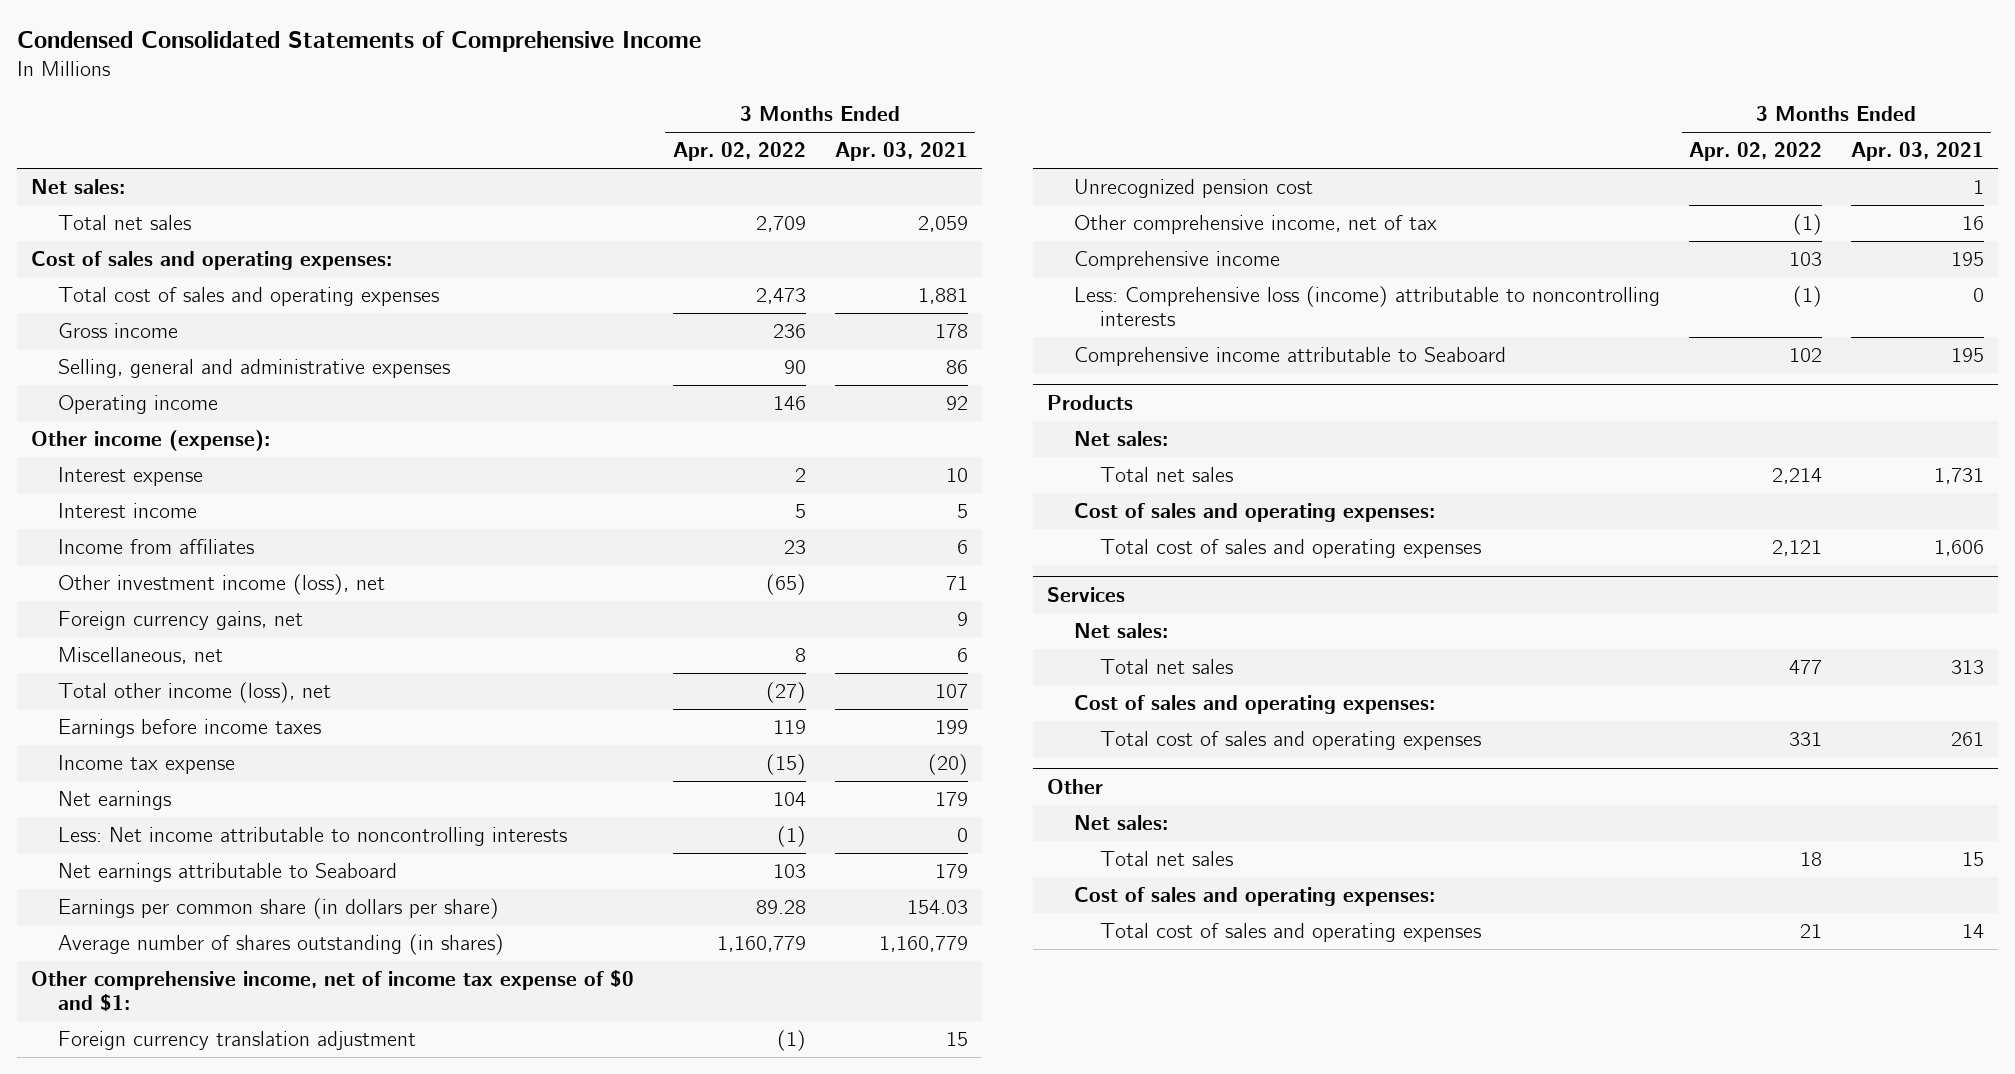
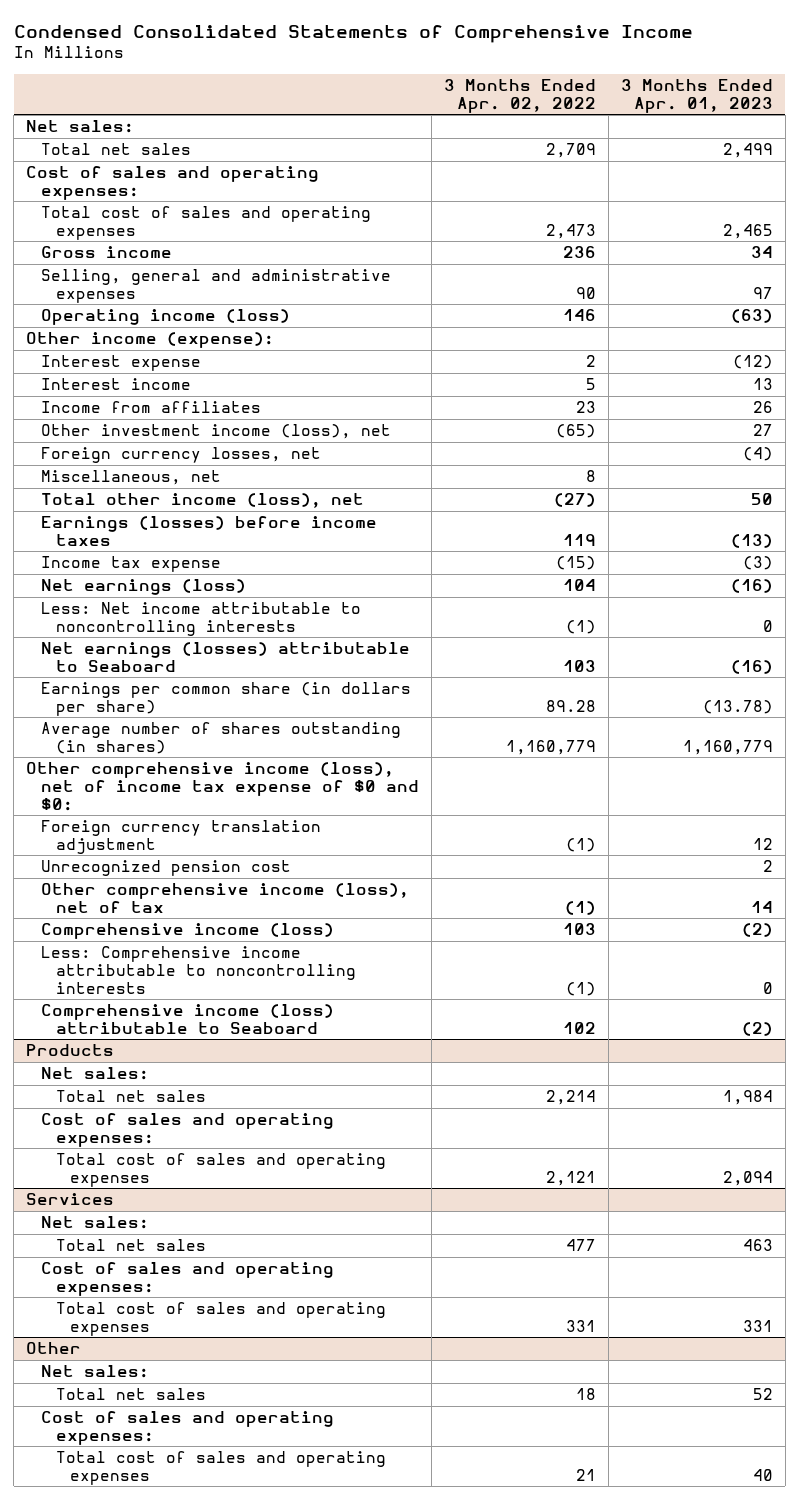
[834,142,968,162] Apr. 03, 2021 -> none
none -> [620,78,773,113] 3 Months Ended Apr. 01, 2023
[57,395,218,415] Operating income -> [40,309,290,326] Operating income (loss)
[57,611,303,631] Foreign currency gains, net -> [40,447,321,464] Foreign currency losses, net
[57,719,321,739] Earnings before income taxes -> [40,516,377,546] Earnings (losses) before income taxes
[57,791,171,811] Net earnings -> [40,579,246,596] Net earnings (loss)
[57,863,397,883] Net earnings attributable to Seaboard -> [40,642,410,672] Net earnings (losses) attributable to Seaboard
[31,970,635,1012] Other comprehensive income, net of income tax expense of $0 and $1: -> [26,762,419,811] Other comprehensive income (loss), net of income tax expense of $0 and $0:
[1073,215,1437,235] Other comprehensive income, net of tax -> [40,883,409,913] Other comprehensive income (loss), net of tax
[1073,251,1280,271] Comprehensive income -> [40,923,334,940] Comprehensive income (loss)
[1073,286,1660,327] Less: Comprehensive loss (income) attributable to noncontrolling interests -> [40,946,356,994] Less: Comprehensive income attributable to noncontrolling interests
[1073,347,1506,367] Comprehensive income attributable to Seaboard -> [40,1004,334,1034] Comprehensive income (loss) attributable to Seaboard

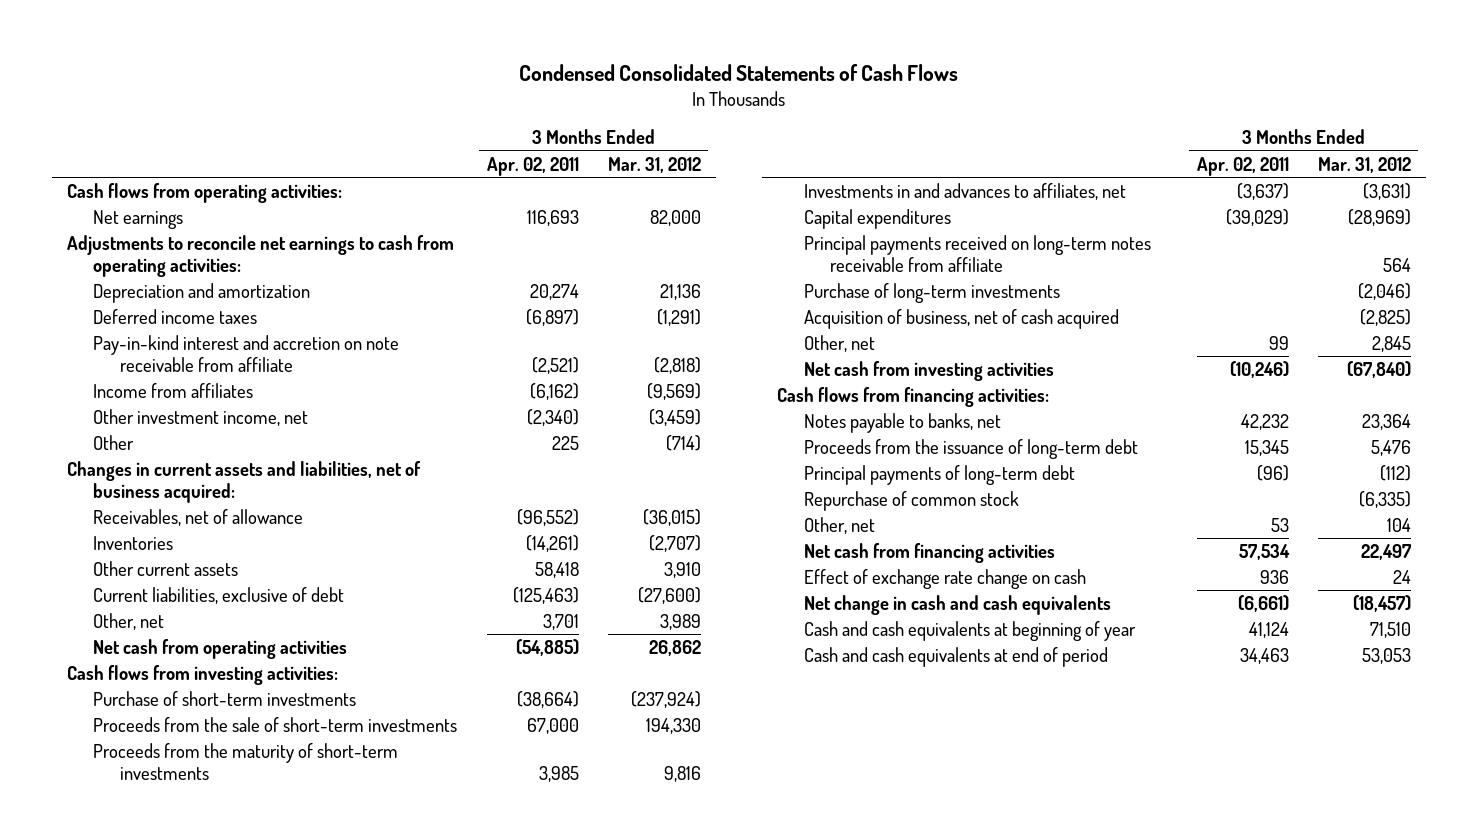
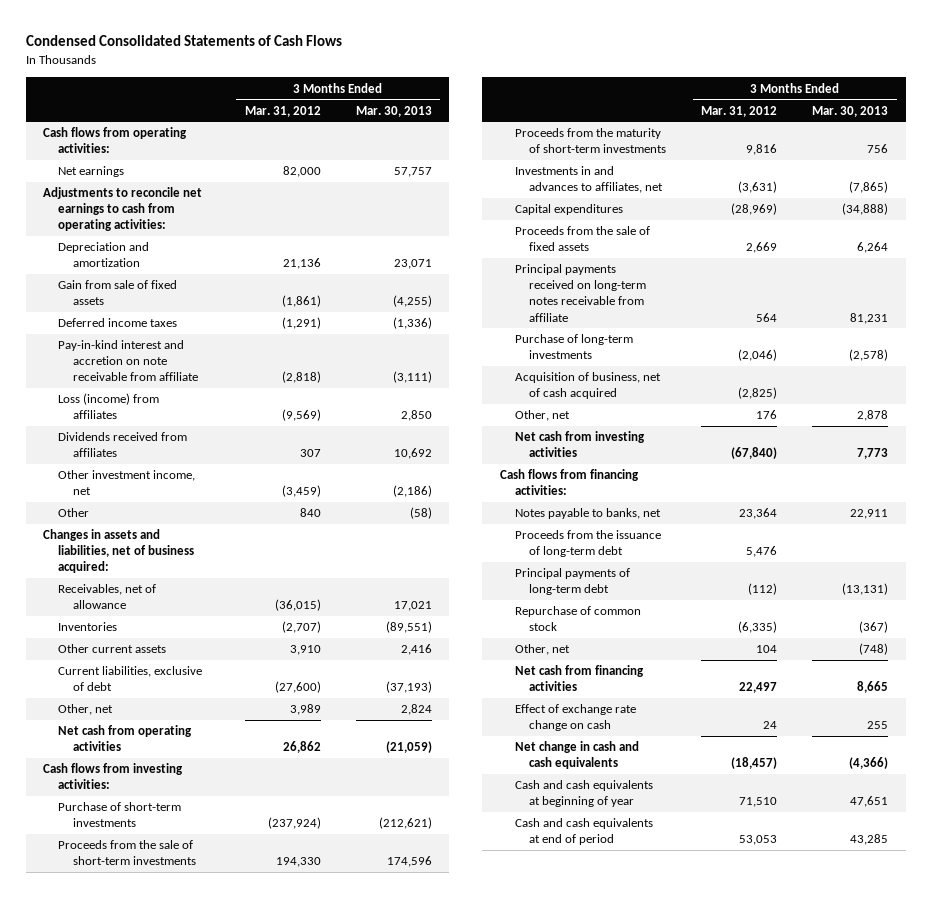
[486,156,579,176] Apr. 02, 2011 -> none
none -> [355,105,432,117] Mar. 30, 2013
none -> [57,280,177,306] Gain from sale of fixed assets
[93,382,254,398] Income from affiliates -> [57,393,159,420] Loss (income) from affiliates
none -> [57,432,187,458] Dividends received from affiliates
[666,434,702,451] (714) -> [299,508,321,518] 840
[66,460,421,503] Changes in current assets and liabilities, net of business acquired: -> [43,529,194,574] Changes in assets and liabilities, net of business acquired:
none -> [514,226,650,252] Proceeds from the sale of fixed assets
[1372,335,1412,352] 2,845 -> [756,410,778,420] 176

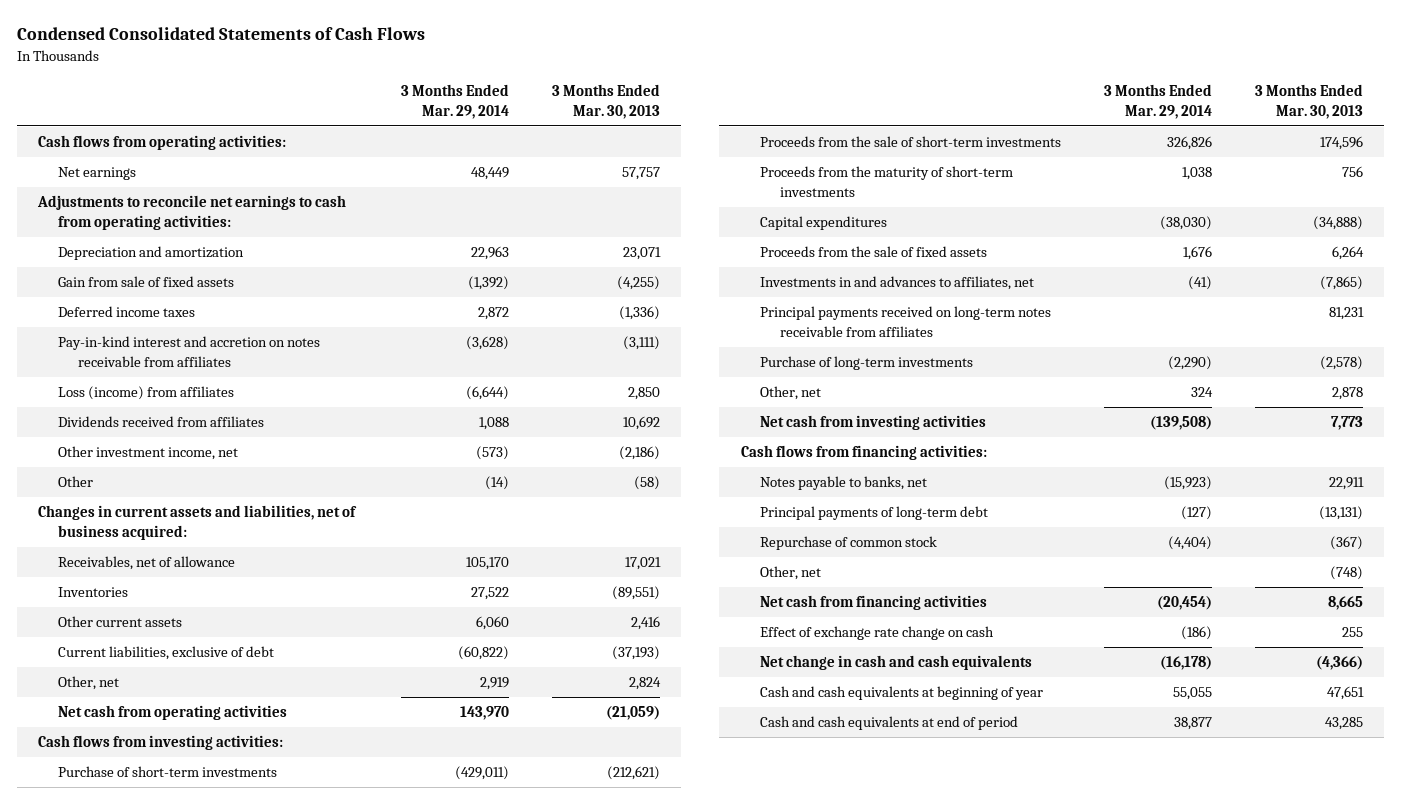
[244,105,321,117] Mar. 31, 2012 -> none
none -> [401,84,510,119] 3 Months Ended Mar. 29, 2014
[57,340,198,382] Pay-in-kind interest and accretion on note receivable from affiliate -> [57,336,320,367] Pay-in-kind interest and accretion on notes receivable from affiliates
[43,529,194,574] Changes in assets and liabilities, net of business acquired: -> [37,505,357,540] Changes in current assets and liabilities, net of business acquired:
[514,166,664,194] Investments in and advances to affiliates, net -> [760,276,1035,291] Investments in and advances to affiliates, net
[514,264,647,322] Principal payments received on long-term notes receivable from affiliate -> [760,306,1052,337] Principal payments received on long-term notes receivable from affiliates
[514,372,661,400] Acquisition of business, net of cash acquired -> none
[514,530,661,558] Proceeds from the issuance of long-term debt -> none

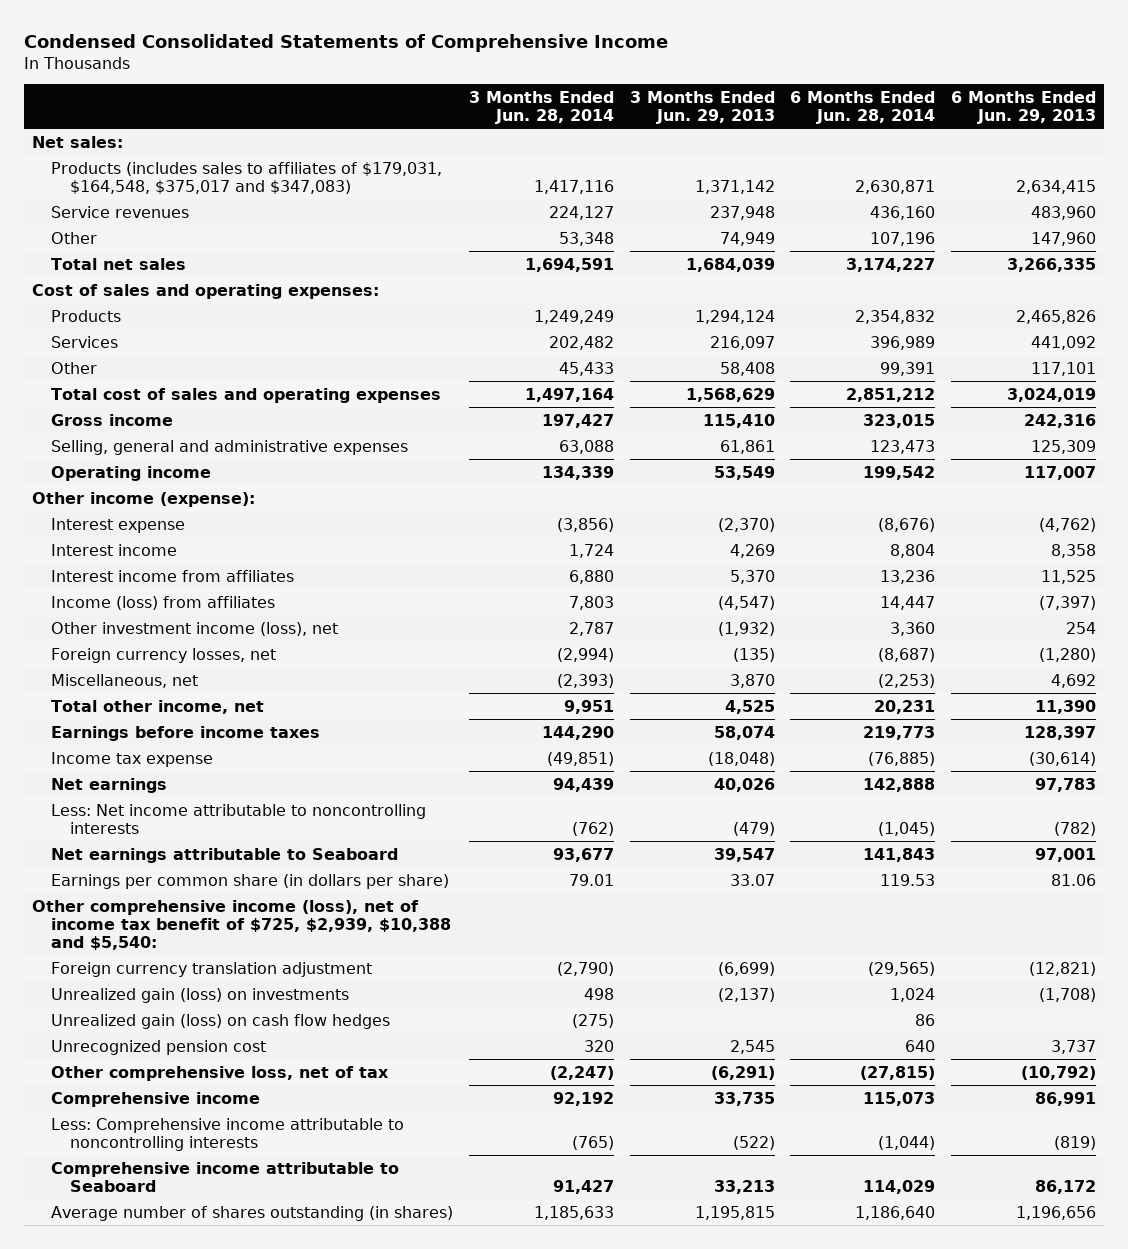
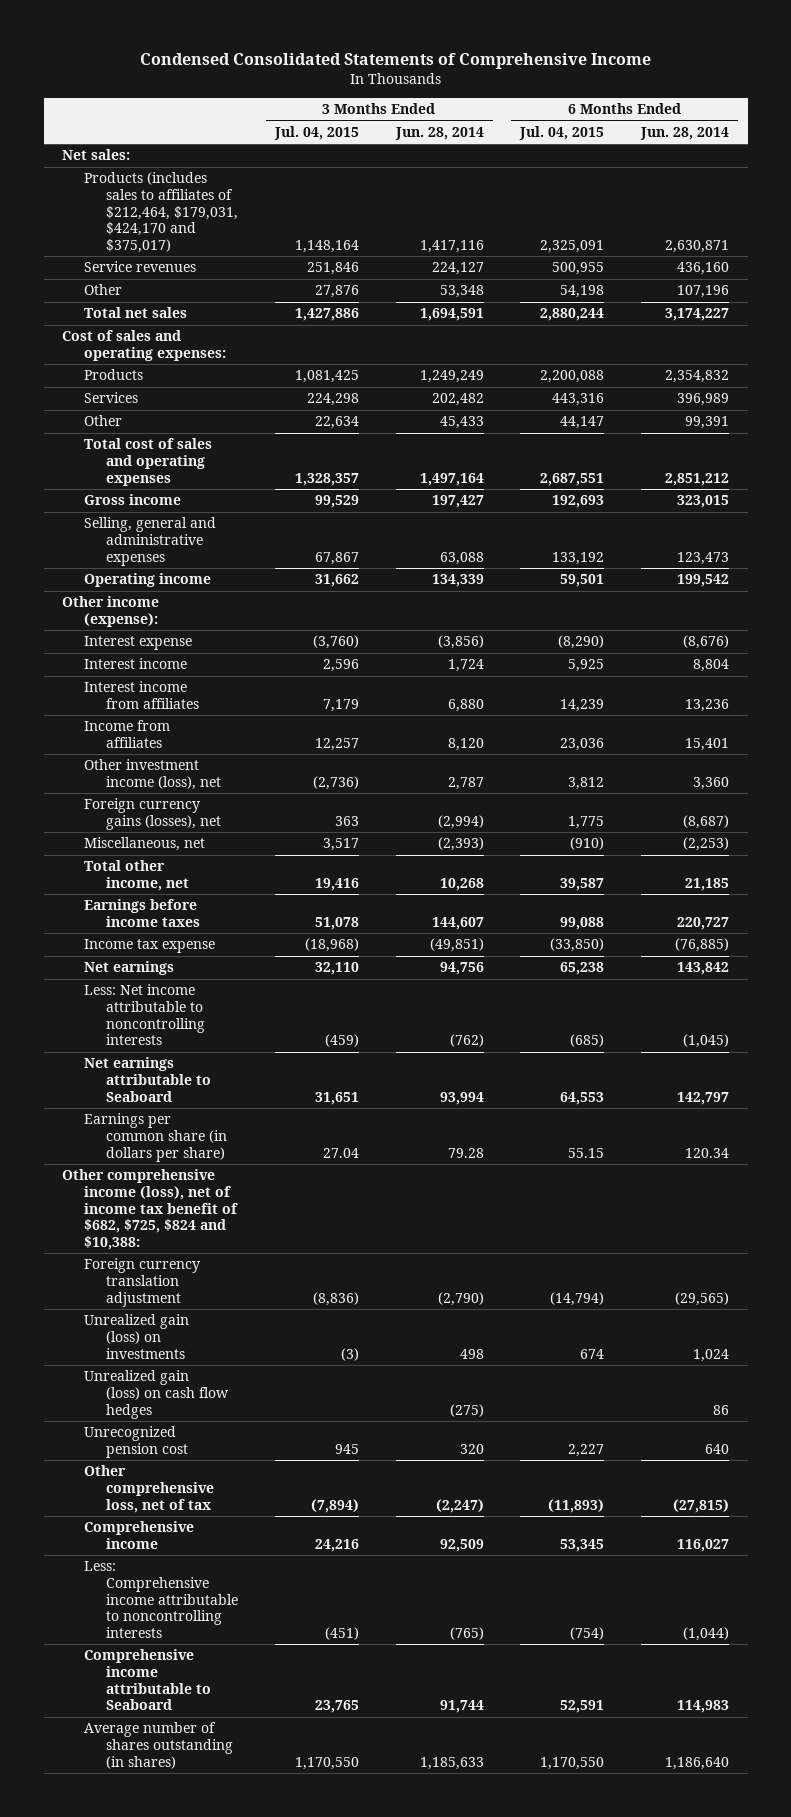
[629,91,775,124] 3 Months Ended Jun. 29, 2013 -> none
[951,91,1097,124] 6 Months Ended Jun. 29, 2013 -> none
none -> [273,125,359,140] Jul. 04, 2015
none -> [519,125,605,140] Jul. 04, 2015
[51,161,443,194] Products (includes sales to affiliates of $179,031, $164,548, $375,017 and $347,083) -> [83,172,238,253] Products (includes sales to affiliates of $212,464, $179,031, $424,170 and $375,017)
[51,595,276,610] Income (loss) from affiliates -> [83,720,170,748] Income from affiliates
[568,595,614,610] 7,803 -> [447,737,484,751] 8,120
[880,595,936,610] 14,447 -> [685,737,730,751] 15,401
[51,647,277,663] Foreign currency losses, net -> [83,798,221,830] Foreign currency gains (losses), net
[563,699,614,714] 9,951 -> [439,877,484,891] 10,268
[874,699,936,714] 20,231 -> [685,877,730,891] 21,185
[541,725,614,740] 144,290 -> [431,916,484,930] 144,607
[863,725,936,740] 219,773 -> [677,916,730,930] 220,727
[552,777,614,792] 94,439 -> [439,962,484,976] 94,756
[863,777,936,792] 142,888 -> [677,962,730,976] 143,842
[552,847,614,862] 93,677 -> [439,1091,484,1105] 93,994
[863,847,936,862] 141,843 -> [677,1091,730,1105] 142,797
[568,873,614,886] 79.01 -> [447,1147,484,1158] 79.28
[880,873,936,886] 119.53 -> [685,1147,730,1158] 120.34
[31,899,452,950] Other comprehensive income (loss), net of income tax benefit of $725, $2,939, $10,388 and $5,540: -> [62,1169,238,1250] Other comprehensive income (loss), net of income tax benefit of $682, $725, $824 and $10,388:
[552,1091,614,1106] 92,192 -> [439,1538,484,1552] 92,509
[863,1091,936,1106] 115,073 -> [677,1538,730,1552] 116,027
[552,1179,614,1194] 91,427 -> [439,1700,484,1714] 91,744
[863,1179,936,1194] 114,029 -> [677,1700,730,1714] 114,983

